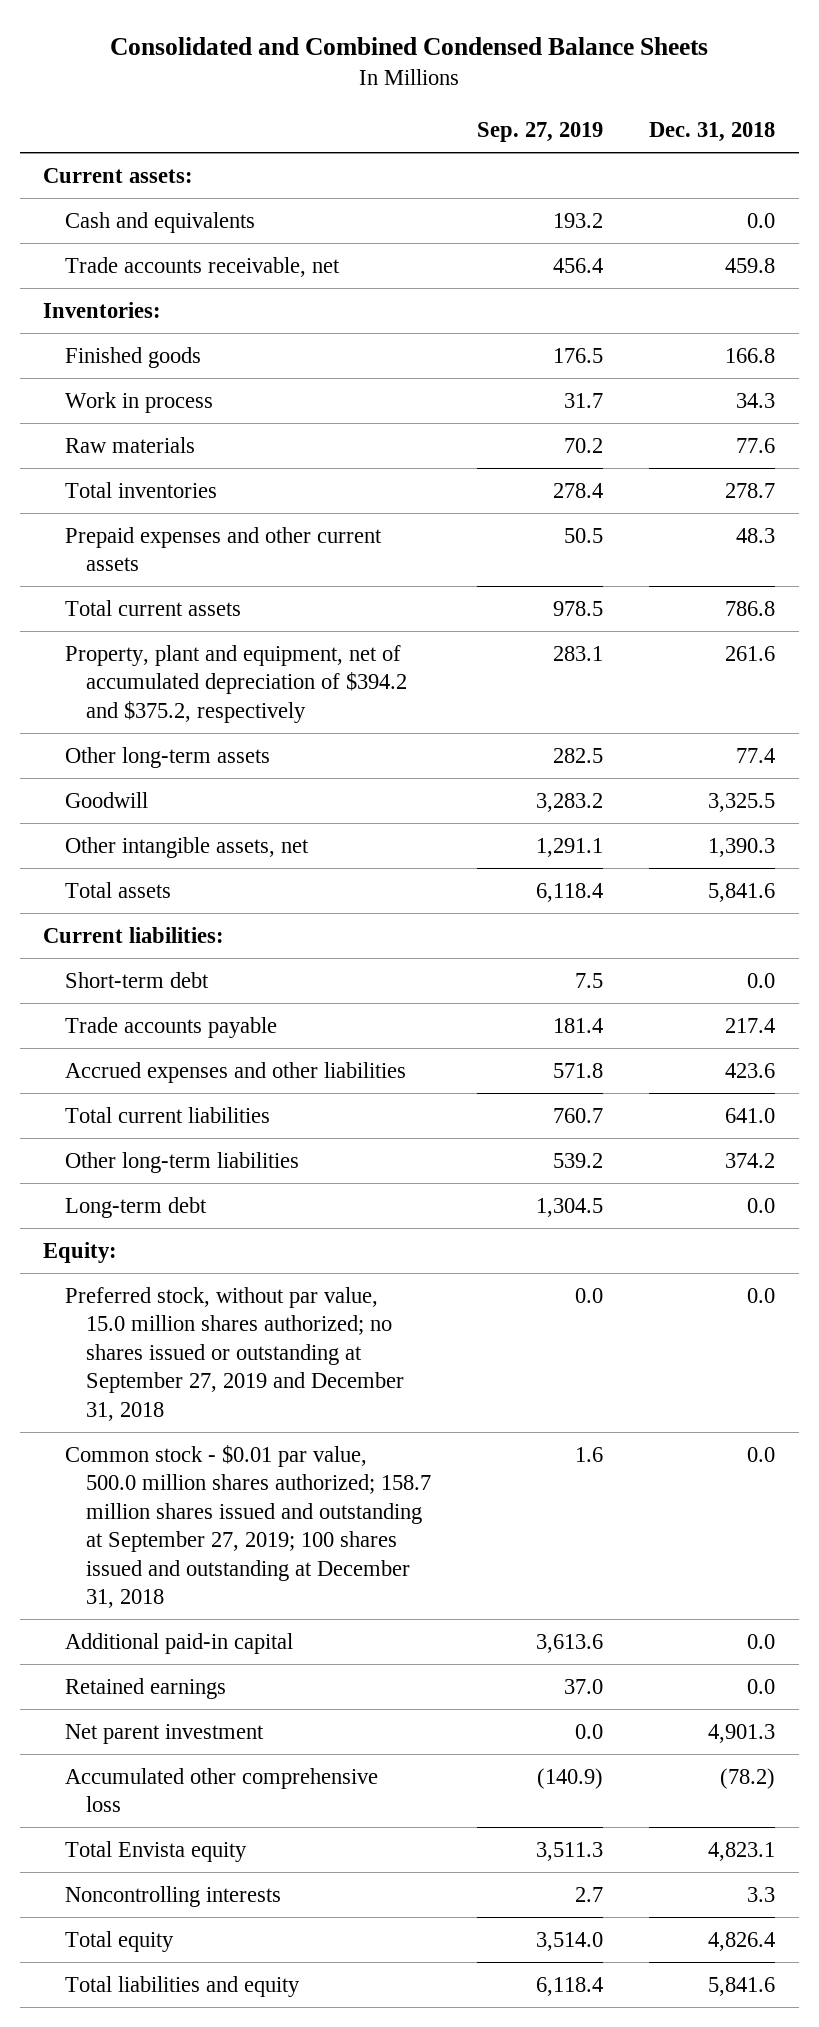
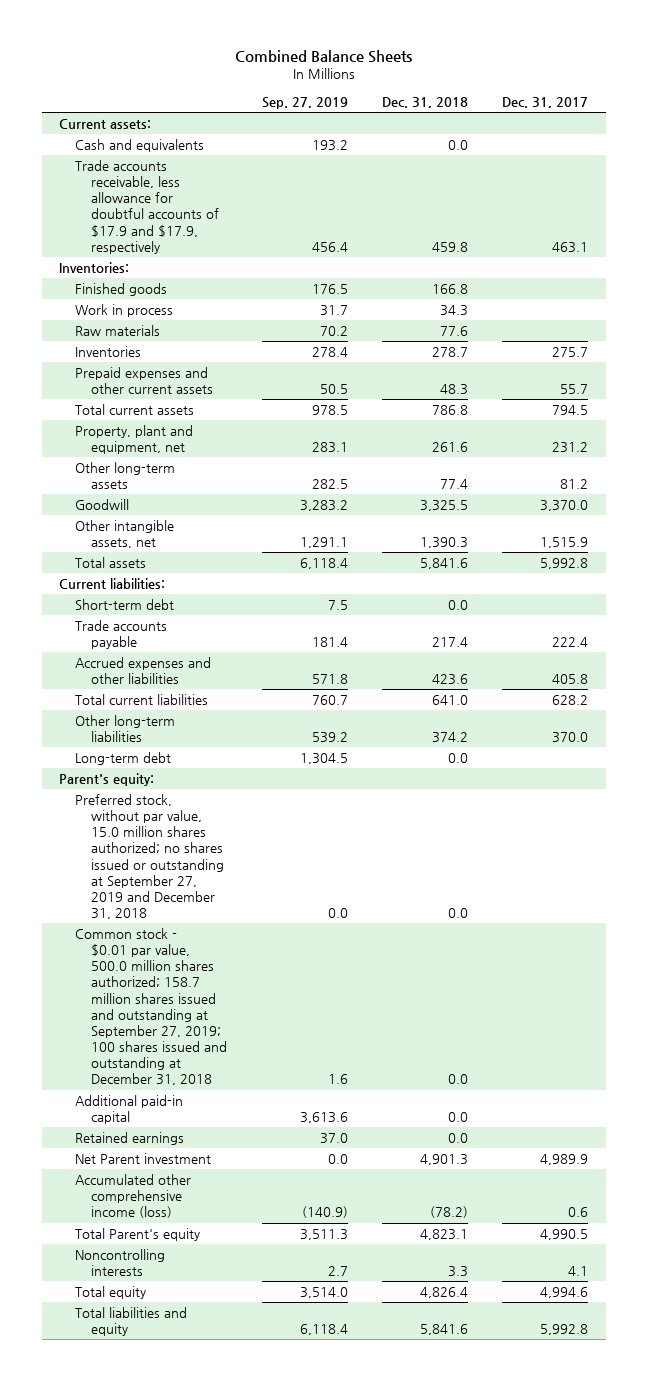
[110,36,709,55] Consolidated and Combined Condensed Balance Sheets -> [234,50,412,64] Combined Balance Sheets
none -> [502,96,589,108] Dec. 31, 2017
[64,256,340,277] Trade accounts receivable, net -> [75,160,220,254] Trade accounts receivable, less allowance for doubtful accounts of $17.9 and $17.9, respectively
[64,481,217,498] Total inventories -> [75,346,142,358] Inventories
[64,644,407,723] Property, plant and equipment, net of accumulated depreciation of $394.2 and $375.2, respectively -> [75,425,194,455] Property, plant and equipment, net
[43,1241,118,1263] Equity: -> [59,773,155,787] Parent's equity:
[64,1723,264,1744] Net parent investment -> [75,1153,212,1165] Net Parent investment
[64,1767,378,1813] Accumulated other comprehensive loss -> [75,1174,192,1219] Accumulated other comprehensive income (loss)
[64,1840,247,1862] Total Envista equity -> [75,1228,201,1242] Total Parent's equity

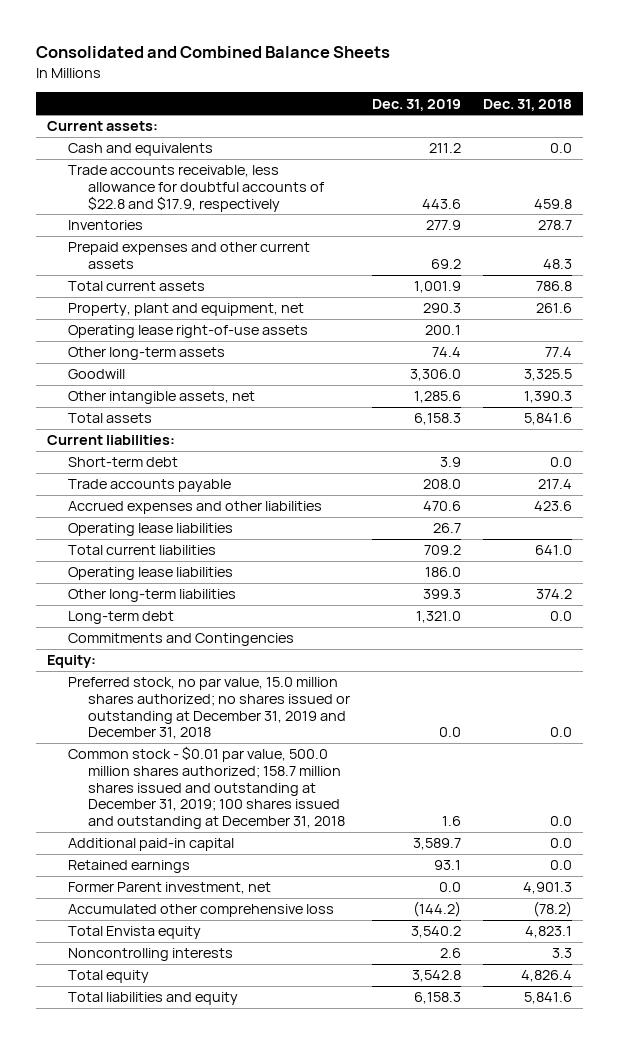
[234,50,412,64] Combined Balance Sheets -> [35,46,390,59] Consolidated and Combined Balance Sheets
[261,96,348,109] Sep. 27, 2019 -> none
[502,96,589,108] Dec. 31, 2017 -> none
none -> [372,98,462,111] Dec. 31, 2019
[59,262,130,274] Inventories: -> none
[75,283,168,297] Finished goods -> none
[75,304,174,318] Work in process -> none
[75,325,161,337] Raw materials -> none
[75,160,220,254] Trade accounts receivable, less allowance for doubtful accounts of $17.9 and $17.9, respectively -> [67,165,325,212] Trade accounts receivable, less allowance for doubtful accounts of $22.8 and $17.9, respectively
none -> [67,325,308,339] Operating lease right-of-use assets
none -> [67,523,233,537] Operating lease liabilities
none -> [67,567,233,581] Operating lease liabilities
none -> [67,633,294,647] Commitments and Contingencies
[59,773,155,787] Parent's equity: -> [47,655,97,669] Equity:
[75,794,225,920] Preferred stock, without par value, 15.0 million shares authorized; no shares issued or outstanding at September 27, 2019 and December 31, 2018 -> [67,677,351,740] Preferred stock, no par value, 15.0 million shares authorized; no shares issued or outstanding at December 31, 2019 and December 31, 2018
[75,928,228,1086] Common stock - $0.01 par value, 500.0 million shares authorized; 158.7 million shares issued and outstanding at September 27, 2019; 100 shares issued and outstanding at December 31, 2018 -> [67,746,346,829] Common stock - $0.01 par value, 500.0 million shares authorized; 158.7 million shares issued and outstanding at December 31, 2019; 100 shares issued and outstanding at December 31, 2018
[75,1153,212,1165] Net Parent investment -> [67,882,271,895] Former Parent investment, net
[75,1174,192,1219] Accumulated other comprehensive income (loss) -> [67,904,334,918] Accumulated other comprehensive loss
[75,1228,201,1242] Total Parent's equity -> [67,926,201,940] Total Envista equity

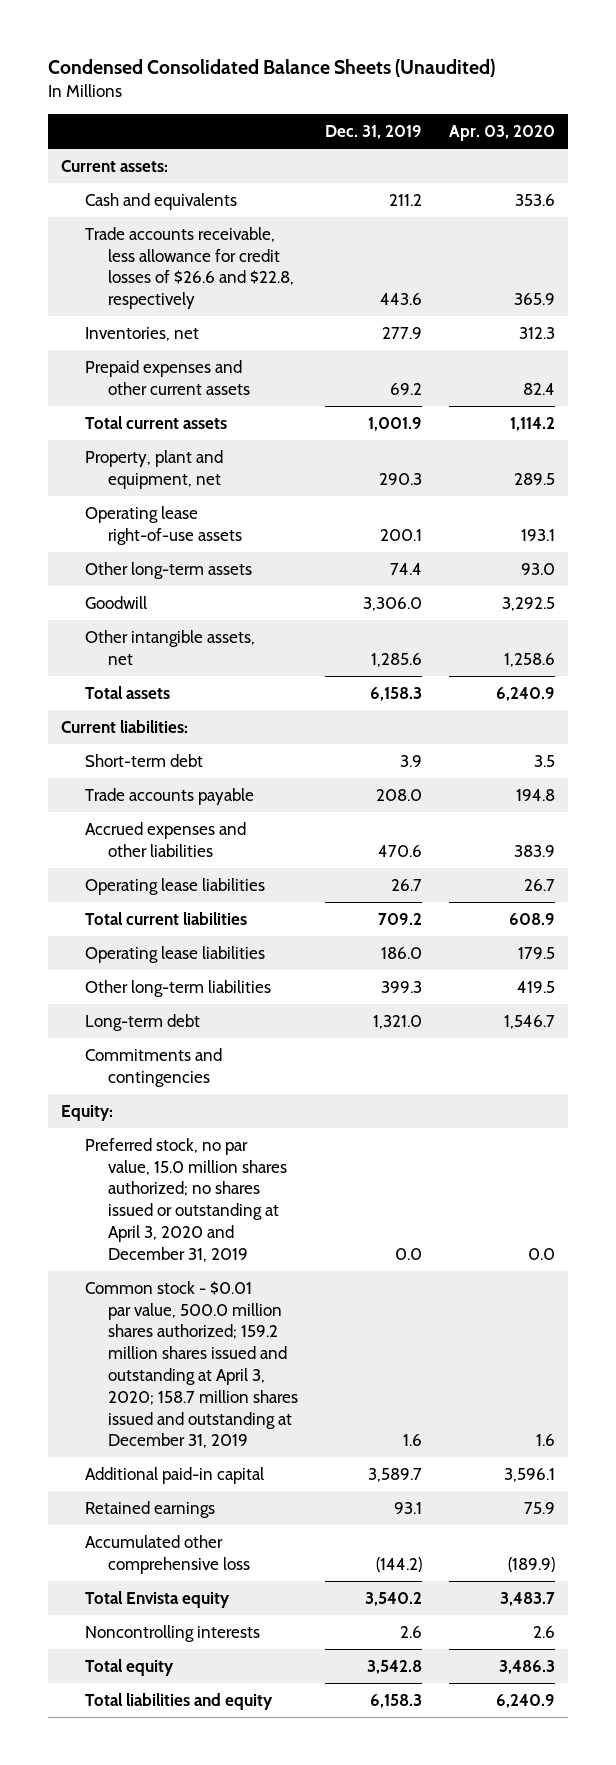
[35,46,390,59] Consolidated and Combined Balance Sheets -> [47,59,495,78] Condensed Consolidated Balance Sheets (Unaudited)
[483,98,573,111] Dec. 31, 2018 -> none
none -> [448,125,555,142] Apr. 03, 2020
[67,165,325,212] Trade accounts receivable, less allowance for doubtful accounts of $22.8 and $17.9, respectively -> [84,226,295,310] Trade accounts receivable, less allowance for credit losses of $26.6 and $22.8, respectively
[67,220,143,231] Inventories -> [84,326,199,341] Inventories, net
[67,633,294,647] Commitments and Contingencies -> [84,1047,222,1087] Commitments and contingencies
[67,677,351,740] Preferred stock, no par value, 15.0 million shares authorized; no shares issued or outstanding at December 31, 2019 and December 31, 2018 -> [84,1137,288,1262] Preferred stock, no par value, 15.0 million shares authorized; no shares issued or outstanding at April 3, 2020 and December 31, 2019
[67,746,346,829] Common stock - $0.01 par value, 500.0 million shares authorized; 158.7 million shares issued and outstanding at December 31, 2019; 100 shares issued and outstanding at December 31, 2018 -> [84,1280,299,1449] Common stock - $0.01 par value, 500.0 million shares authorized; 159.2 million shares issued and outstanding at April 3, 2020; 158.7 million shares issued and outstanding at December 31, 2019
[67,882,271,895] Former Parent investment, net -> none

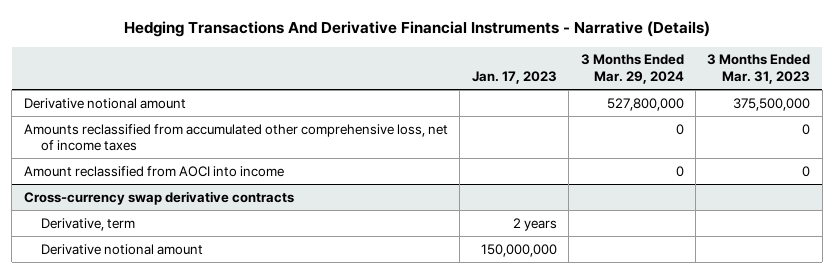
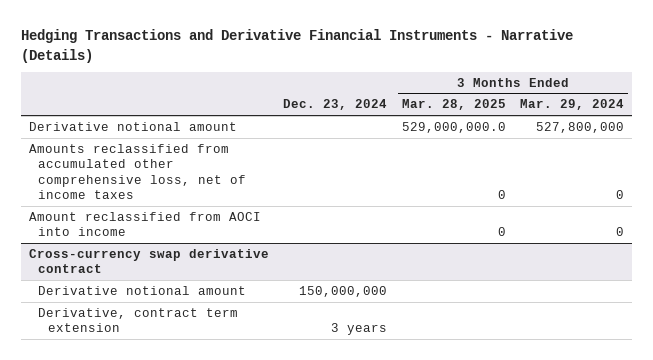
[124,21,711,38] Hedging Transactions And Derivative Financial Instruments - Narrative (Details) -> [21,29,574,63] Hedging Transactions and Derivative Financial Instruments - Narrative (Details)
[471,70,557,84] Jan. 17, 2023 -> none
[707,54,811,84] 3 Months Ended Mar. 31, 2023 -> none
none -> [283,99,388,111] Dec. 23, 2024
none -> [401,99,506,111] Mar. 28, 2025
[41,217,136,231] Derivative, term -> none
[23,190,294,205] Cross-currency swap derivative contracts -> [28,248,269,274] Cross-currency swap derivative contract
none -> [38,307,239,333] Derivative, contract term extension

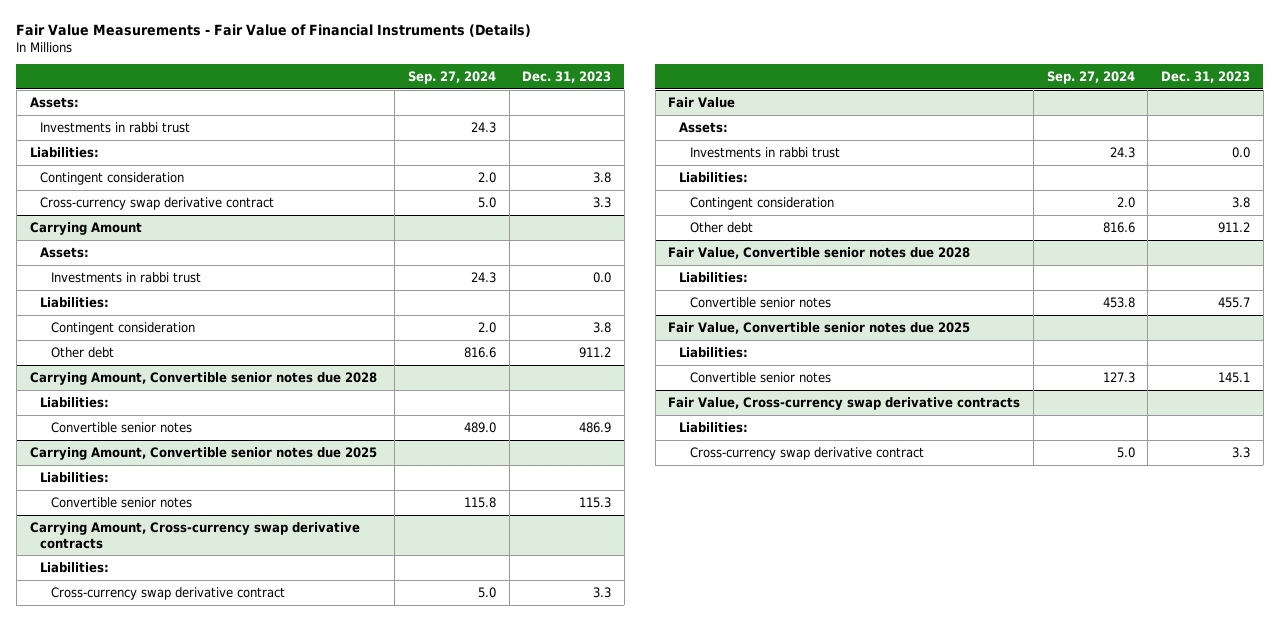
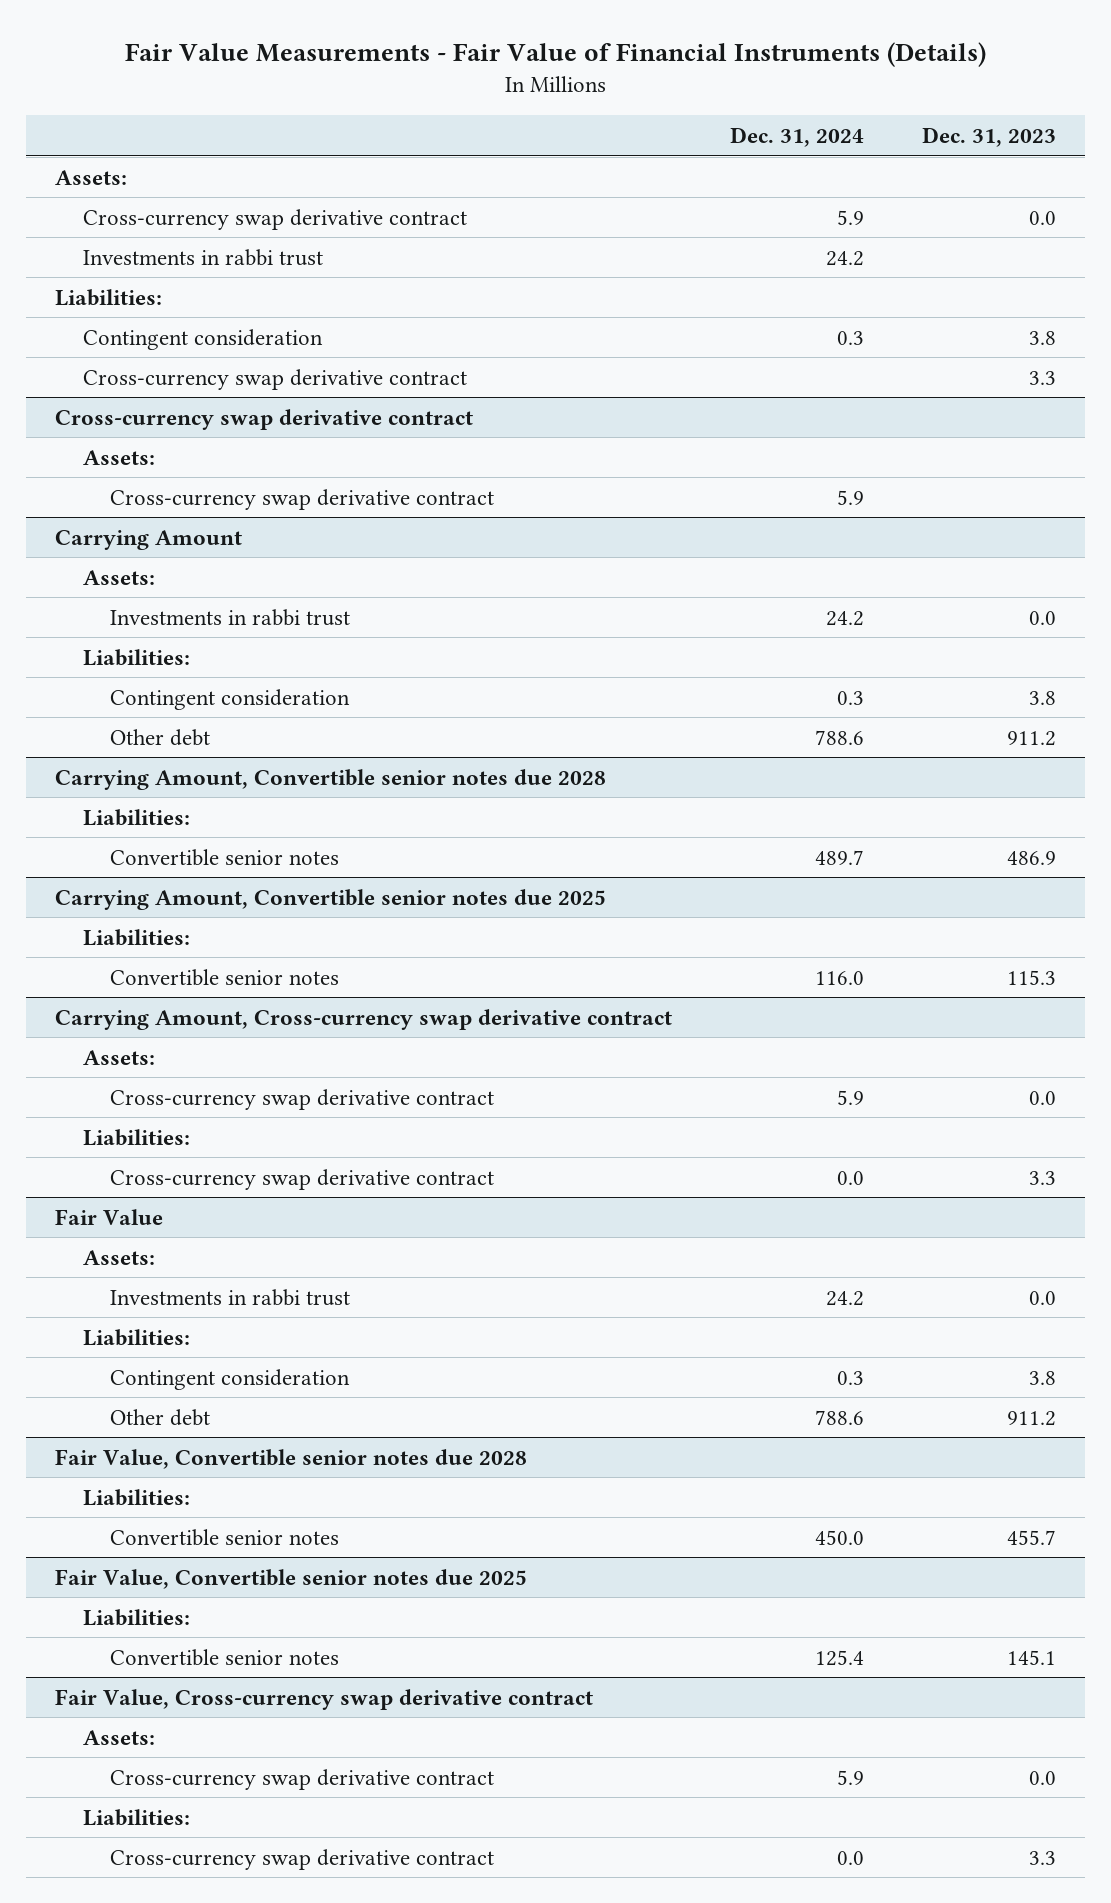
[407,71,496,85] Sep. 27, 2024 -> none
none -> [730,126,865,147] Dec. 31, 2024
none -> [82,208,467,230] Cross-currency swap derivative contract
none -> [54,408,473,430] Cross-currency swap derivative contract
none -> [82,449,155,465] Assets:
none -> [110,488,495,510] Cross-currency swap derivative contract
[29,521,360,549] Carrying Amount, Cross-currency swap derivative contracts -> [54,1008,672,1030] Carrying Amount, Cross-currency swap derivative contract
none -> [82,1049,155,1065] Assets:
none -> [110,1088,495,1110] Cross-currency swap derivative contract
[668,396,1021,410] Fair Value, Cross-currency swap derivative contracts -> [54,1688,593,1710] Fair Value, Cross-currency swap derivative contract
none -> [82,1729,155,1745] Assets:
none -> [110,1768,495,1790] Cross-currency swap derivative contract

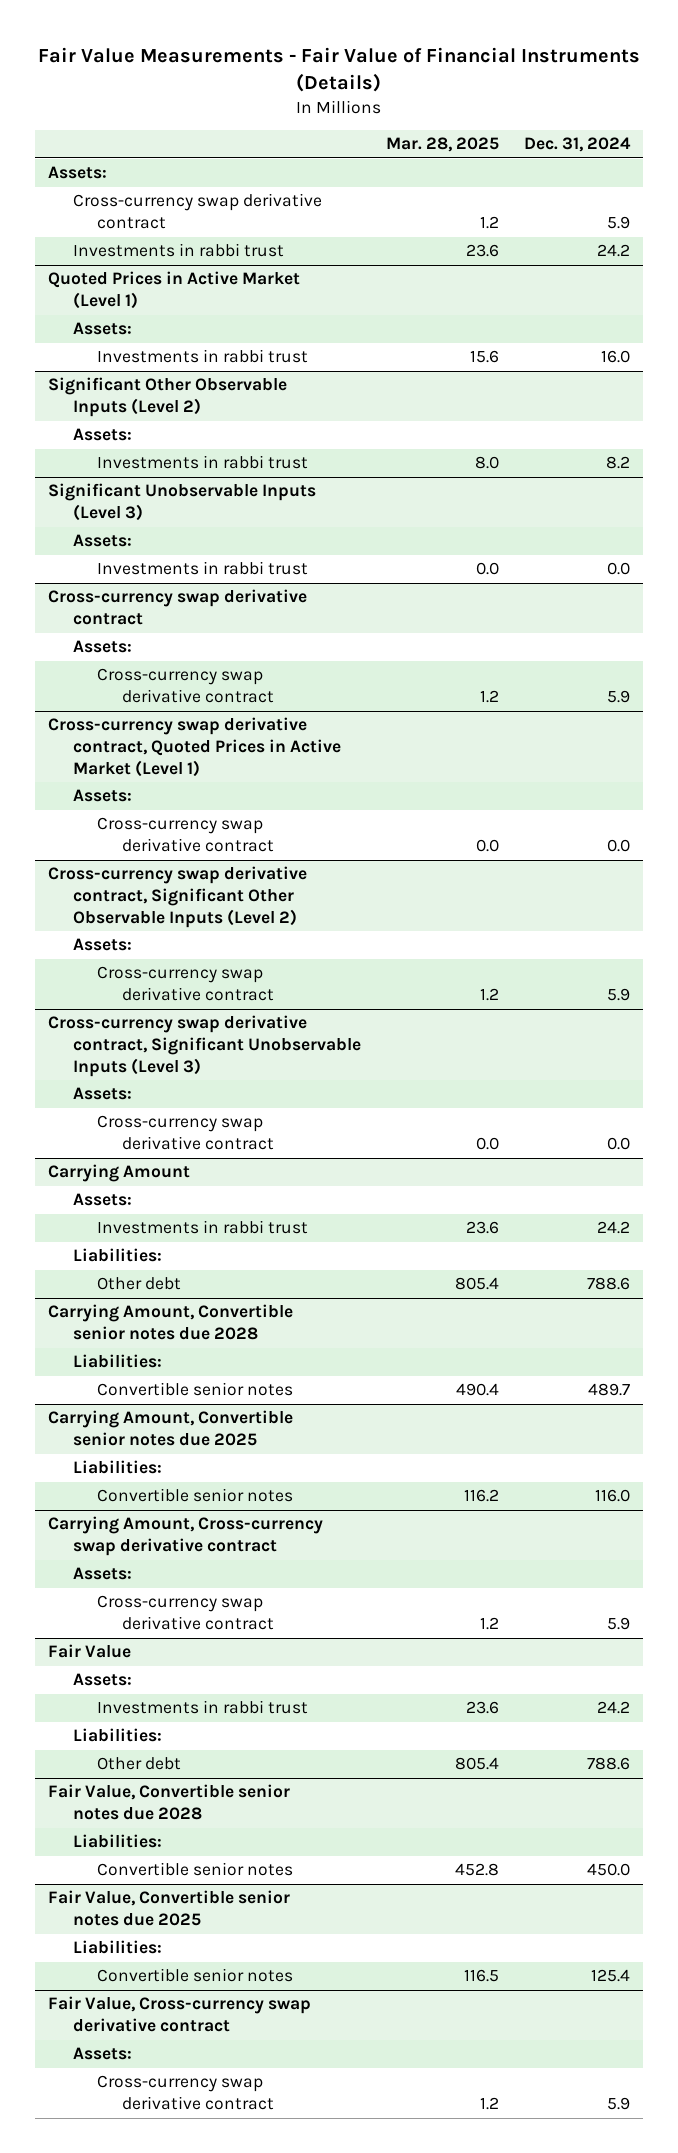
[922,126,1057,147] Dec. 31, 2023 -> none
none -> [386,137,500,153] Mar. 28, 2025
[54,288,162,306] Liabilities: -> none
[82,328,323,350] Contingent consideration -> none
[82,368,467,390] Cross-currency swap derivative contract -> none
none -> [47,271,300,310] Quoted Prices in Active Market (Level 1)
none -> [72,322,132,336] Assets:
none -> [97,349,309,364] Investments in rabbi trust
none -> [47,377,287,418] Significant Other Observable Inputs (Level 2)
none -> [72,428,132,442] Assets:
none -> [97,455,309,470] Investments in rabbi trust
none -> [47,483,316,522] Significant Unobservable Inputs (Level 3)
none -> [72,534,132,548] Assets:
none -> [97,561,309,576] Investments in rabbi trust
none -> [47,717,341,778] Cross-currency swap derivative contract, Quoted Prices in Active Market (Level 1)
none -> [72,789,132,803] Assets:
none -> [97,817,274,853] Cross-currency swap derivative contract
none -> [47,866,307,929] Cross-currency swap derivative contract, Significant Other Observable Inputs (Level 2)
none -> [72,938,132,952] Assets:
none -> [97,966,274,1002] Cross-currency swap derivative contract
none -> [47,1015,361,1078] Cross-currency swap derivative contract, Significant Unobservable Inputs (Level 3)
none -> [72,1087,132,1101] Assets:
none -> [97,1115,274,1151] Cross-currency swap derivative contract
[110,688,351,710] Contingent consideration -> none
[82,1128,190,1146] Liabilities: -> none
[110,1168,495,1190] Cross-currency swap derivative contract -> none
[110,1368,351,1390] Contingent consideration -> none
[82,1808,190,1826] Liabilities: -> none
[110,1848,495,1870] Cross-currency swap derivative contract -> none

